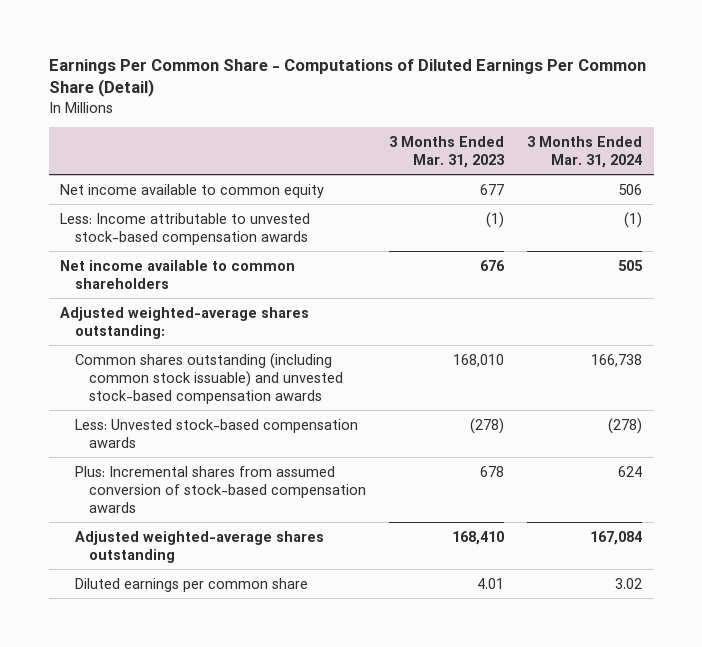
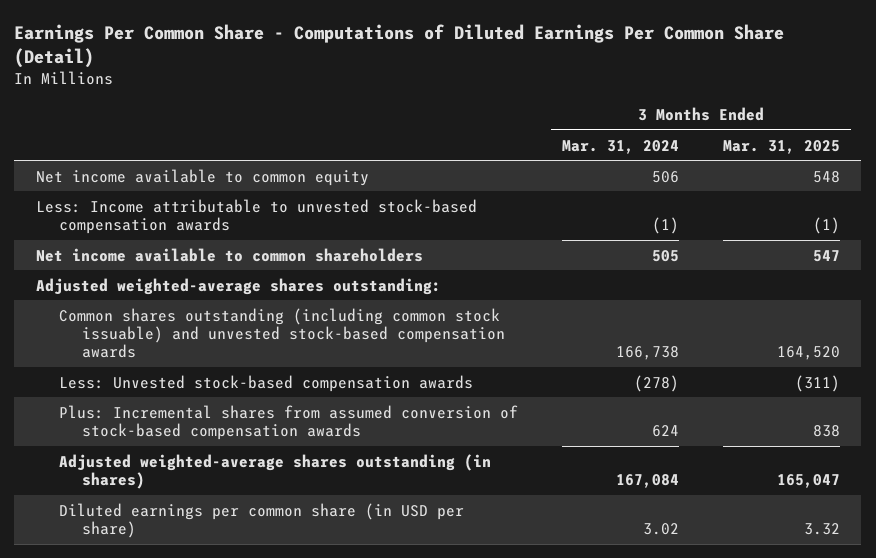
[388,135,504,168] 3 Months Ended Mar. 31, 2023 -> none
none -> [722,139,840,154] Mar. 31, 2025
[74,530,324,563] Adjusted weighted-average shares outstanding -> [58,453,491,490] Adjusted weighted-average shares outstanding (in shares)
[74,577,308,592] Diluted earnings per common share -> [58,502,464,539] Diluted earnings per common share (in USD per share)

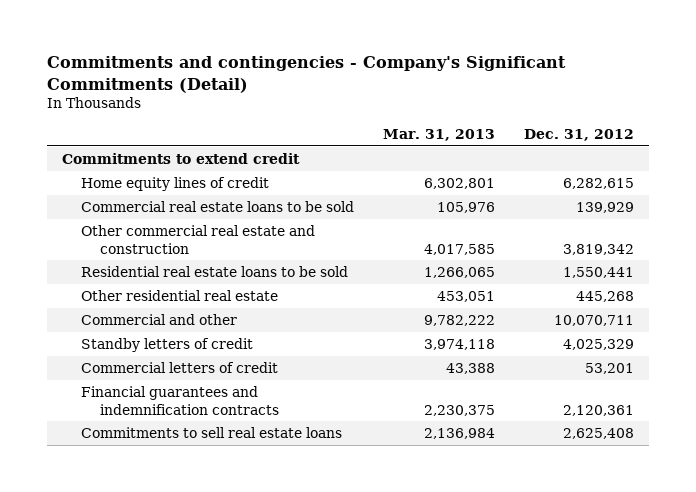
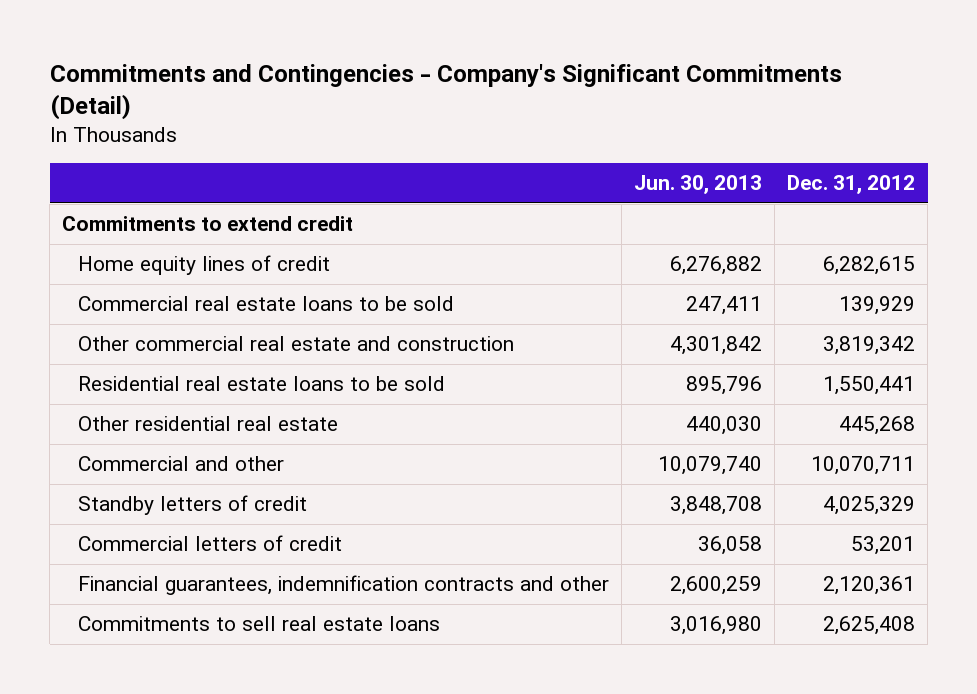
[46,56,566,93] Commitments and contingencies - Company's Significant Commitments (Detail) -> [49,63,842,121] Commitments and Contingencies - Company's Significant Commitments (Detail)
[383,129,496,142] Mar. 31, 2013 -> none
none -> [634,175,763,195] Jun. 30, 2013
[80,385,280,415] Financial guarantees and indemnification contracts -> [78,575,610,596] Financial guarantees, indemnification contracts and other

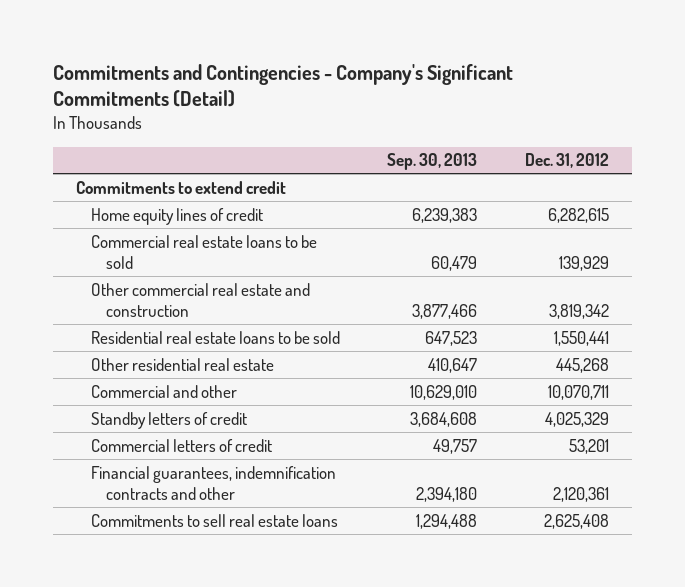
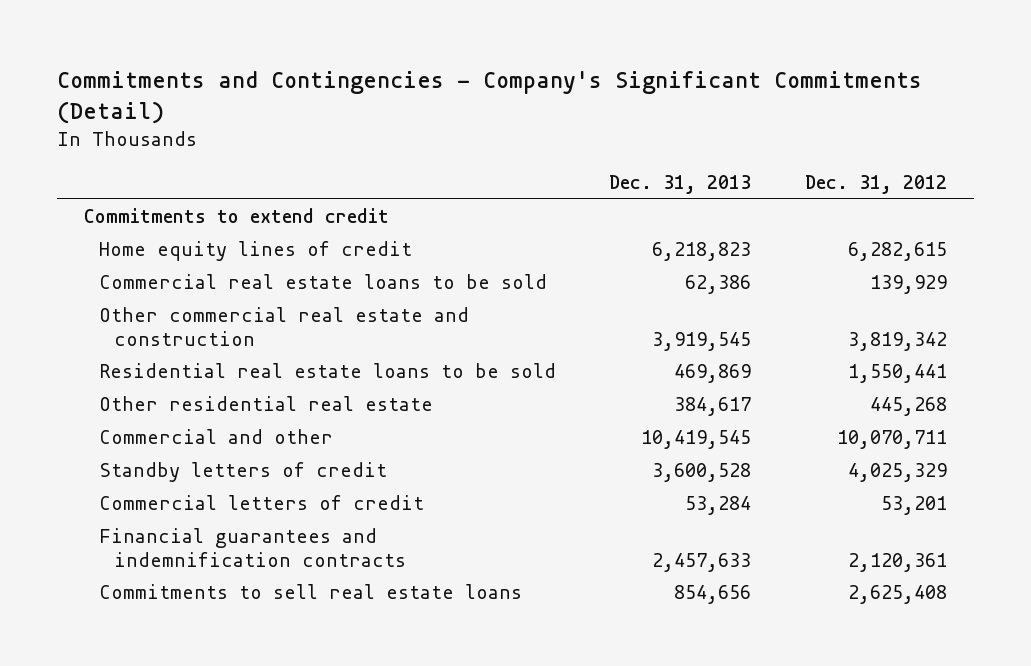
[387,153,478,171] Sep. 30, 2013 -> none
none -> [609,175,752,195] Dec. 31, 2013
[91,465,337,501] Financial guarantees, indemnification contracts and other -> [98,528,406,567] Financial guarantees and indemnification contracts

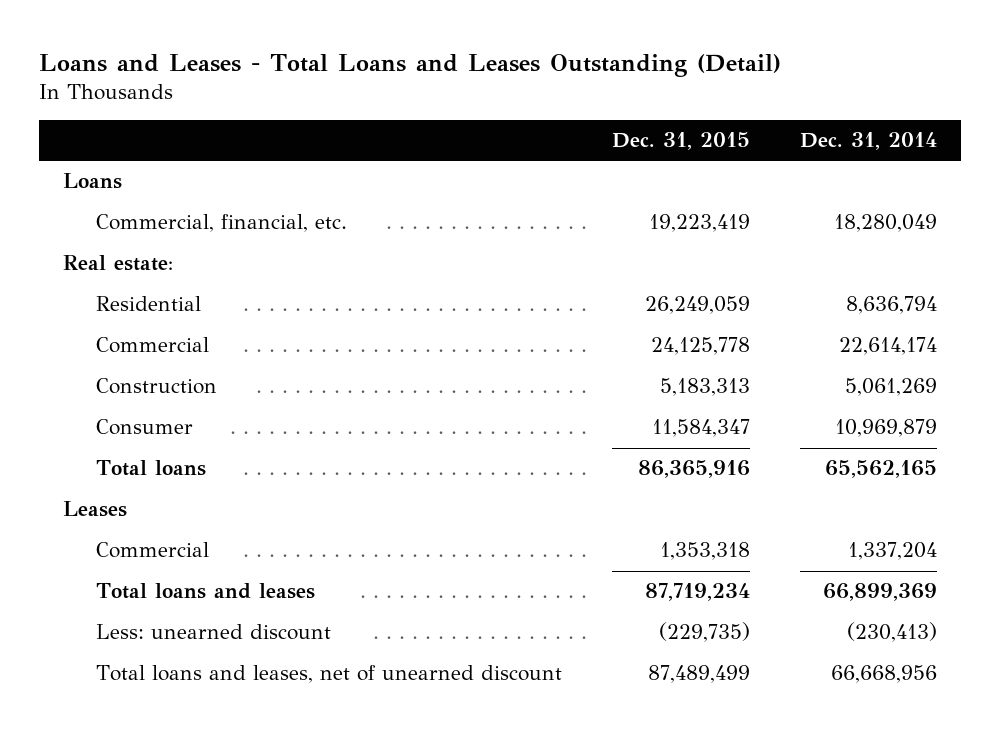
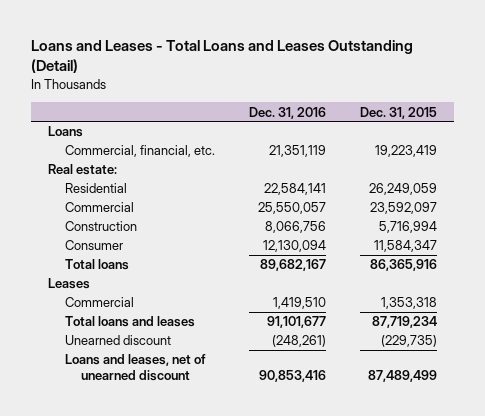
[799,132,937,151] Dec. 31, 2014 -> none
none -> [248,106,326,119] Dec. 31, 2016
[650,337,750,356] 24,125,778 -> [370,202,438,215] 23,592,097
[659,378,750,397] 5,183,313 -> [379,221,438,234] 5,716,994
[96,624,332,641] Less: unearned discount -> [64,335,171,346] Unearned discount
[96,665,563,684] Total loans and leases, net of unearned discount -> [64,354,206,381] Loans and leases, net of unearned discount

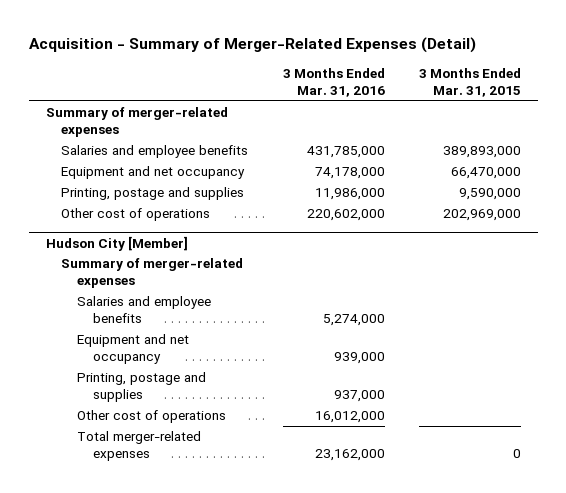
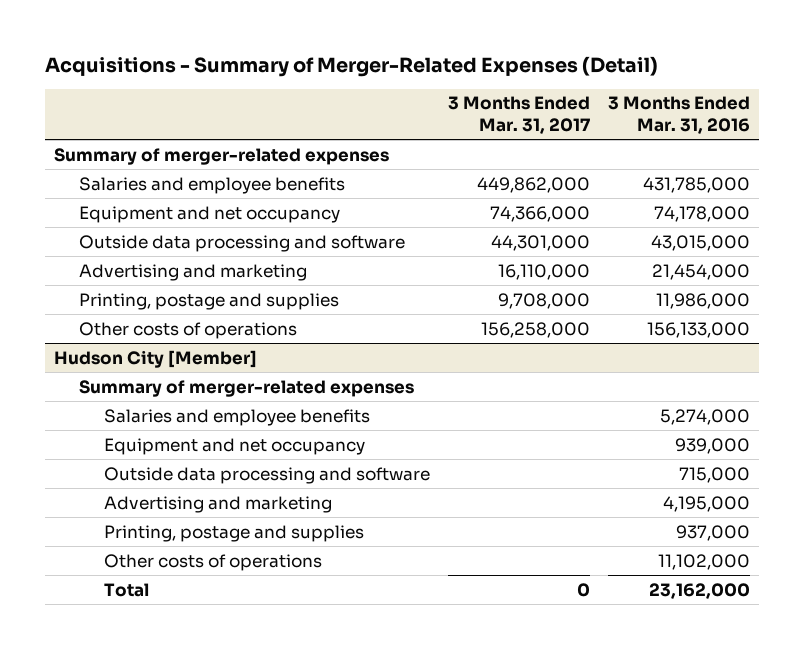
[28,37,476,54] Acquisition - Summary of Merger-Related Expenses (Detail) -> [45,55,659,77] Acquisitions - Summary of Merger-Related Expenses (Detail)
[418,67,521,98] 3 Months Ended Mar. 31, 2015 -> none
none -> [448,96,591,135] 3 Months Ended Mar. 31, 2017
none -> [79,234,406,252] Outside data processing and software
none -> [79,263,308,281] Advertising and marketing
[61,208,211,222] Other cost of operations -> [79,321,298,339] Other costs of operations
[306,209,385,222] 220,602,000 -> [647,321,751,338] 156,133,000
none -> [103,466,430,484] Outside data processing and software
none -> [103,495,332,513] Advertising and marketing
[77,410,227,424] Other cost of operations -> [103,553,322,571] Other costs of operations
[314,411,385,424] 16,012,000 -> [658,553,751,570] 11,102,000
[77,431,202,462] Total merger-related expenses -> [103,582,149,597] Total

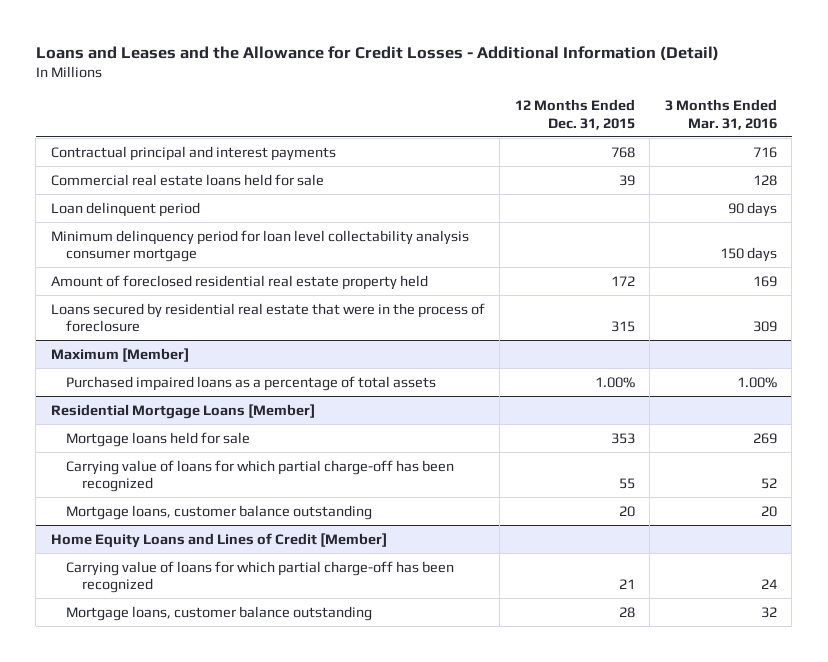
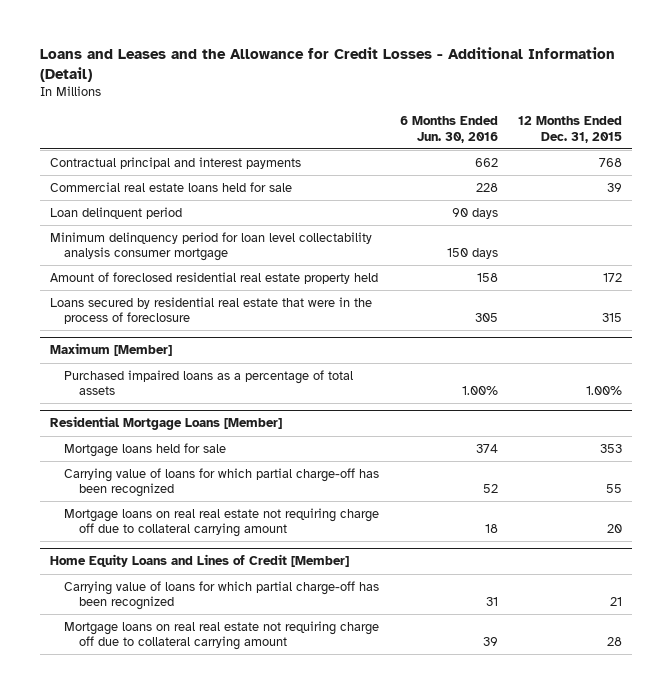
[664,99,777,130] 3 Months Ended Mar. 31, 2016 -> none
none -> [399,116,498,143] 6 Months Ended Jun. 30, 2016
[66,504,373,520] Mortgage loans, customer balance outstanding -> none
none -> [64,507,380,538] Mortgage loans on real real estate not requiring charge off due to collateral carrying amount
[66,605,373,621] Mortgage loans, customer balance outstanding -> none
none -> [64,620,380,651] Mortgage loans on real real estate not requiring charge off due to collateral carrying amount

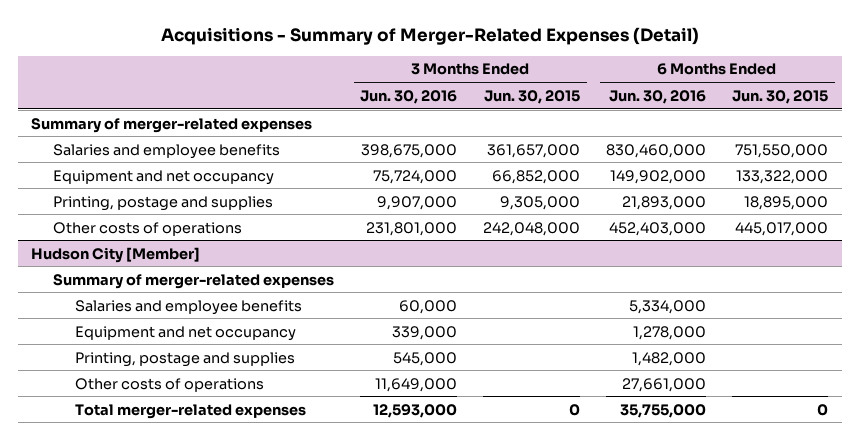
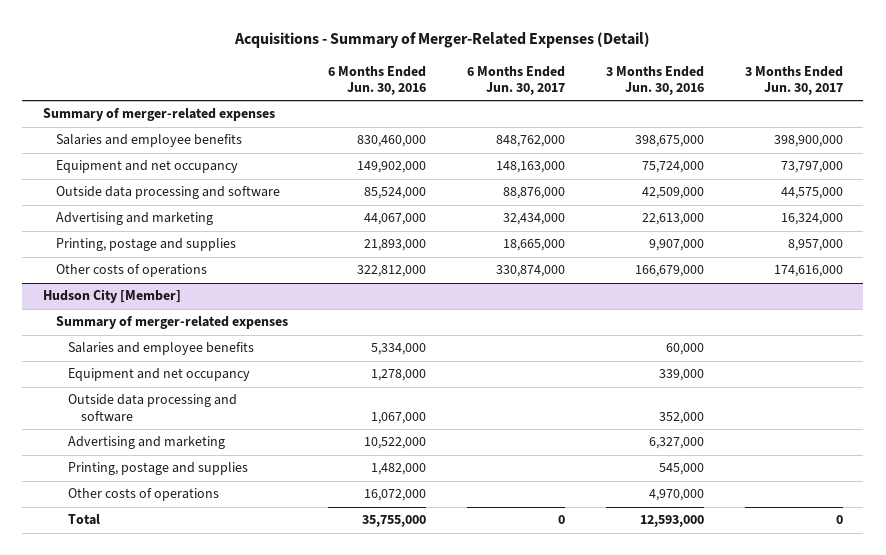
[484,89,581,104] Jun. 30, 2015 -> none
[732,89,829,104] Jun. 30, 2015 -> none
none -> [467,65,566,96] 6 Months Ended Jun. 30, 2017
none -> [745,65,844,96] 3 Months Ended Jun. 30, 2017
none -> [55,186,280,200] Outside data processing and software
none -> [55,212,213,226] Advertising and marketing
[366,221,458,236] 231,801,000 -> [635,265,705,278] 166,679,000
[609,221,707,236] 452,403,000 -> [357,265,427,278] 322,812,000
none -> [68,394,238,422] Outside data processing and software
none -> [68,436,226,450] Advertising and marketing
[375,377,458,392] 11,649,000 -> [649,489,705,502] 4,970,000
[622,377,707,392] 27,661,000 -> [364,489,427,502] 16,072,000
[74,403,306,419] Total merger-related expenses -> [68,514,101,526] Total

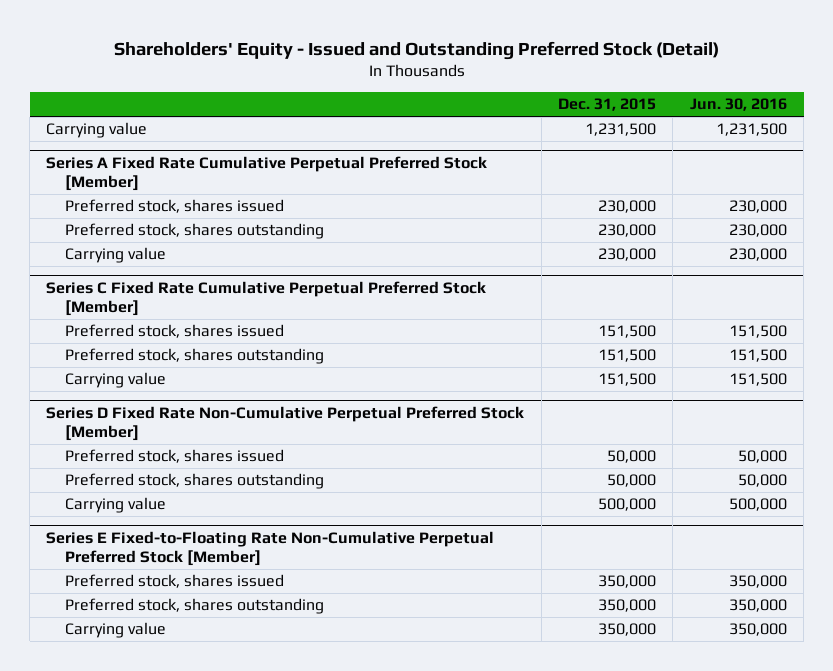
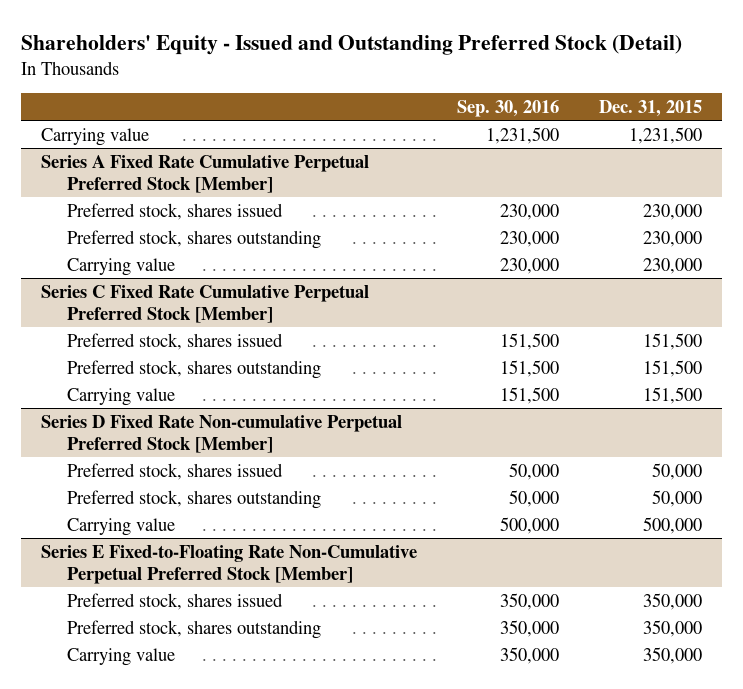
[689,98,787,112] Jun. 30, 2016 -> none
none -> [456,100,559,118] Sep. 30, 2016
[46,406,525,442] Series D Fixed Rate Non-Cumulative Perpetual Preferred Stock [Member] -> [41,414,403,453] Series D Fixed Rate Non-cumulative Perpetual Preferred Stock [Member]

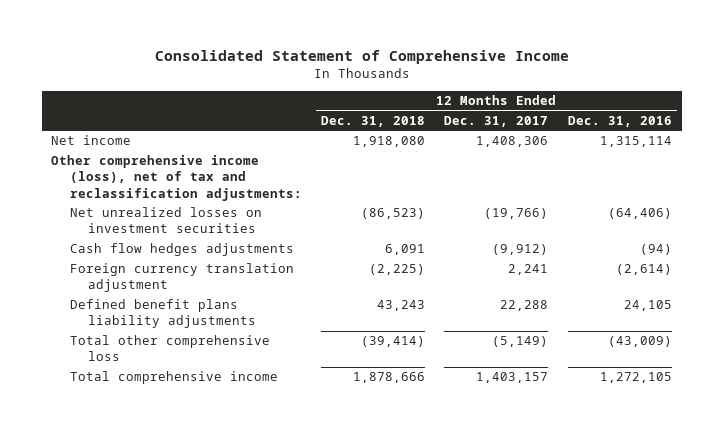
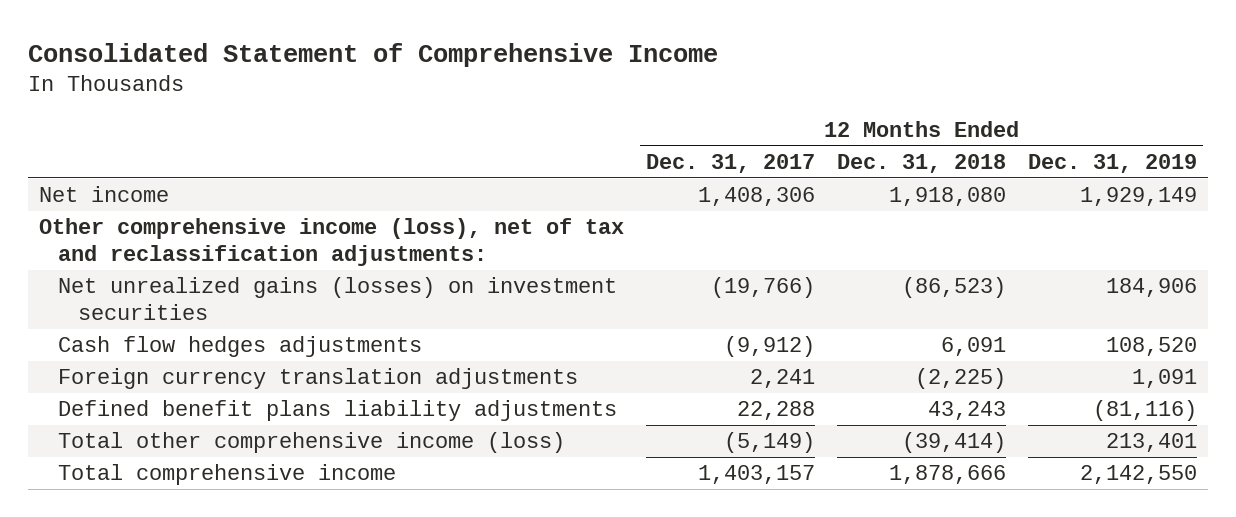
[567,115,672,127] Dec. 31, 2016 -> none
none -> [1028,153,1198,173] Dec. 31, 2019
[69,207,262,234] Net unrealized losses on investment securities -> [58,277,618,320] Net unrealized gains (losses) on investment securities
[69,263,294,293] Foreign currency translation adjustment -> [58,368,579,390] Foreign currency translation adjustments
[69,335,270,362] Total other comprehensive loss -> [58,432,566,454] Total other comprehensive income (loss)

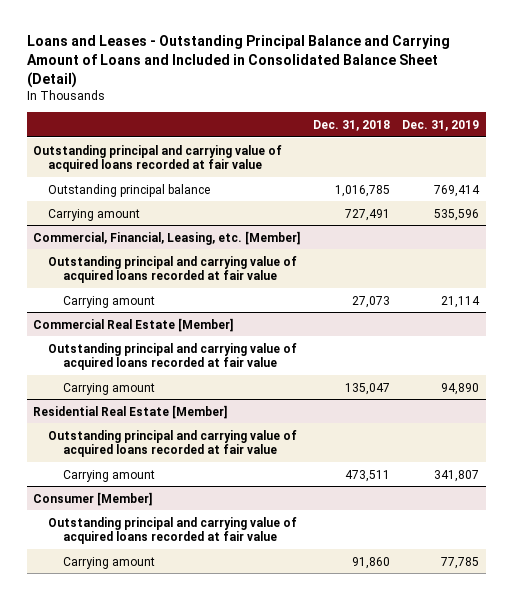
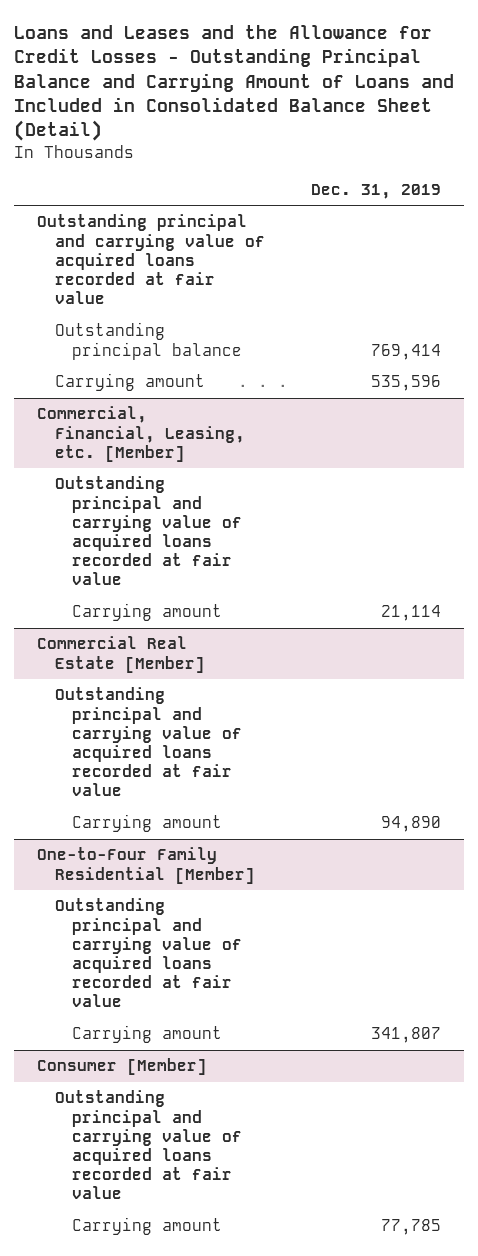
[26,34,450,88] Loans and Leases - Outstanding Principal Balance and Carrying Amount of Loans and Included in Consolidated Balance Sheet (Detail) -> [14,24,455,142] Loans and Leases and the Allowance for Credit Losses - Outstanding Principal Balance and Carrying Amount of Loans and Included in Consolidated Balance Sheet (Detail)
[312,119,390,131] Dec. 31, 2018 -> none
[32,404,227,419] Residential Real Estate [Member] -> [37,847,255,884] One-to-Four Family Residential [Member]

